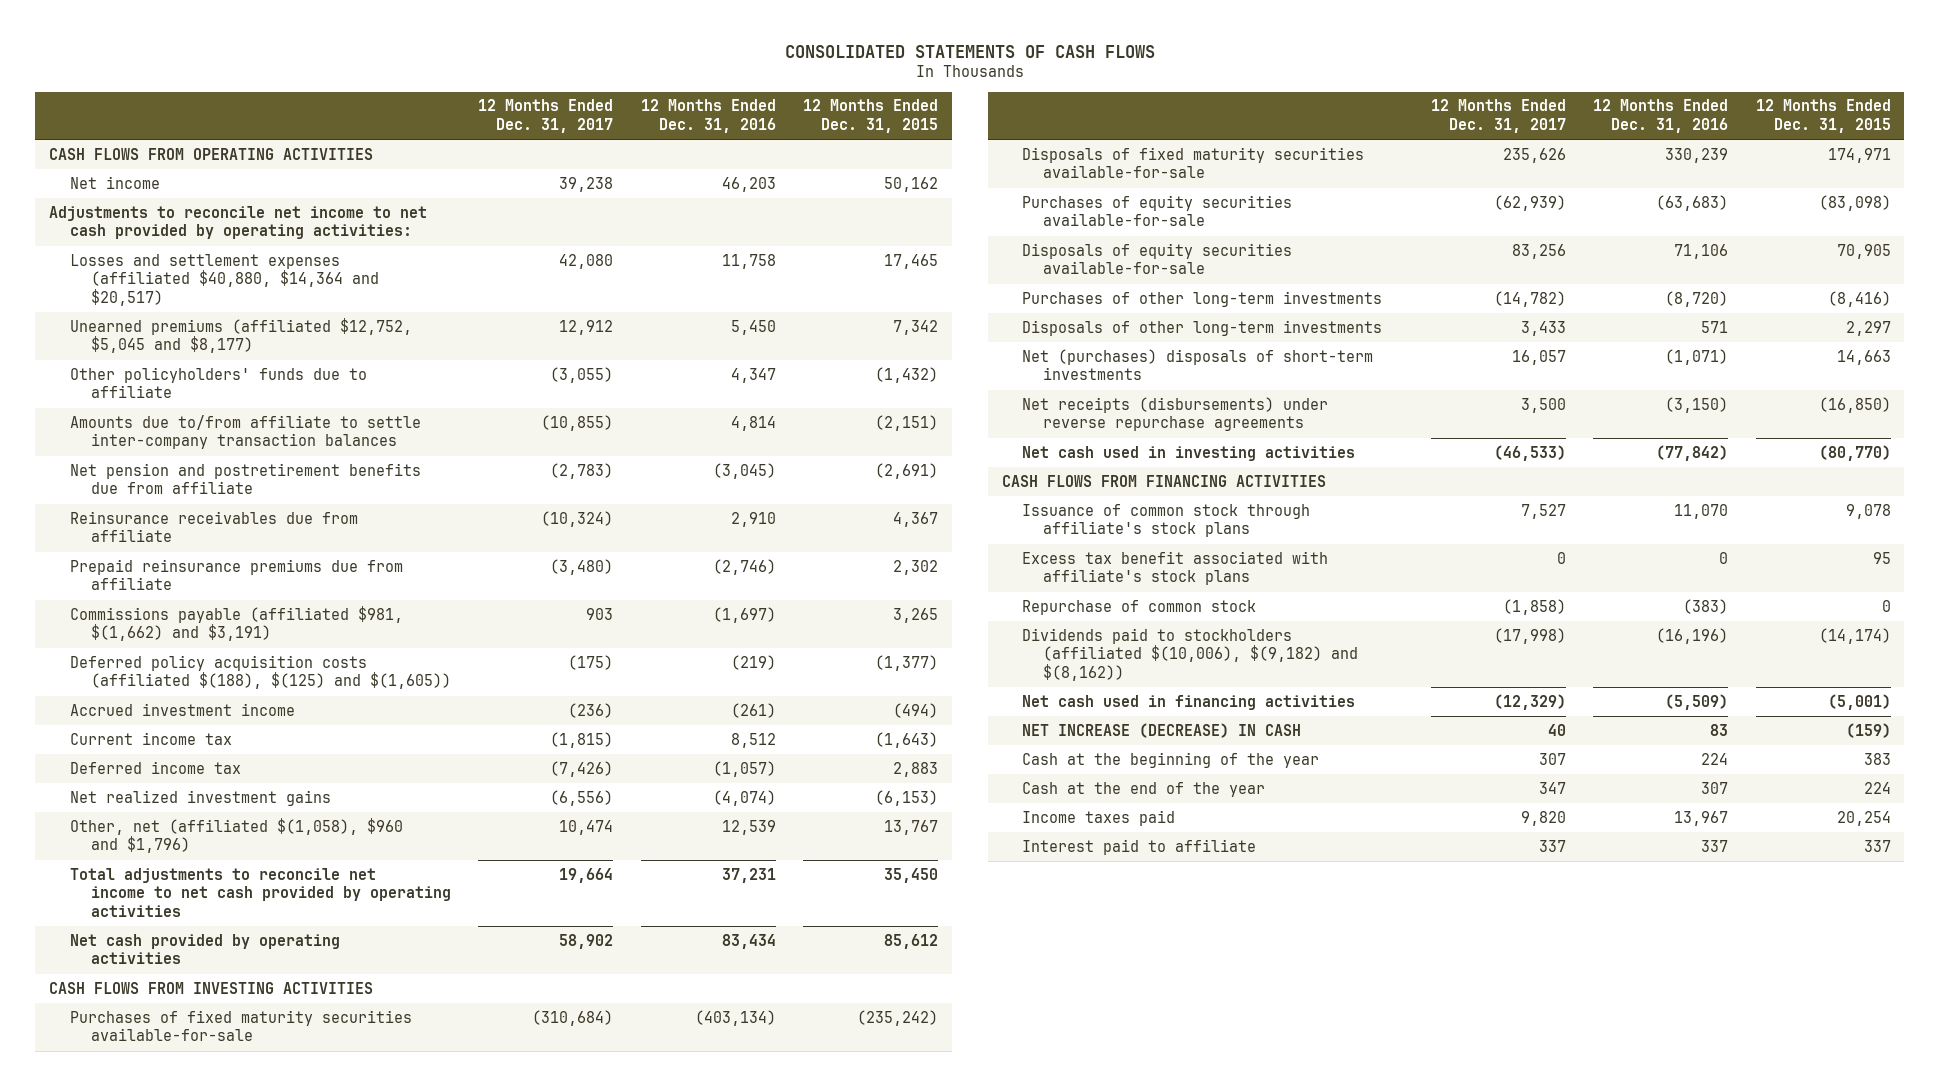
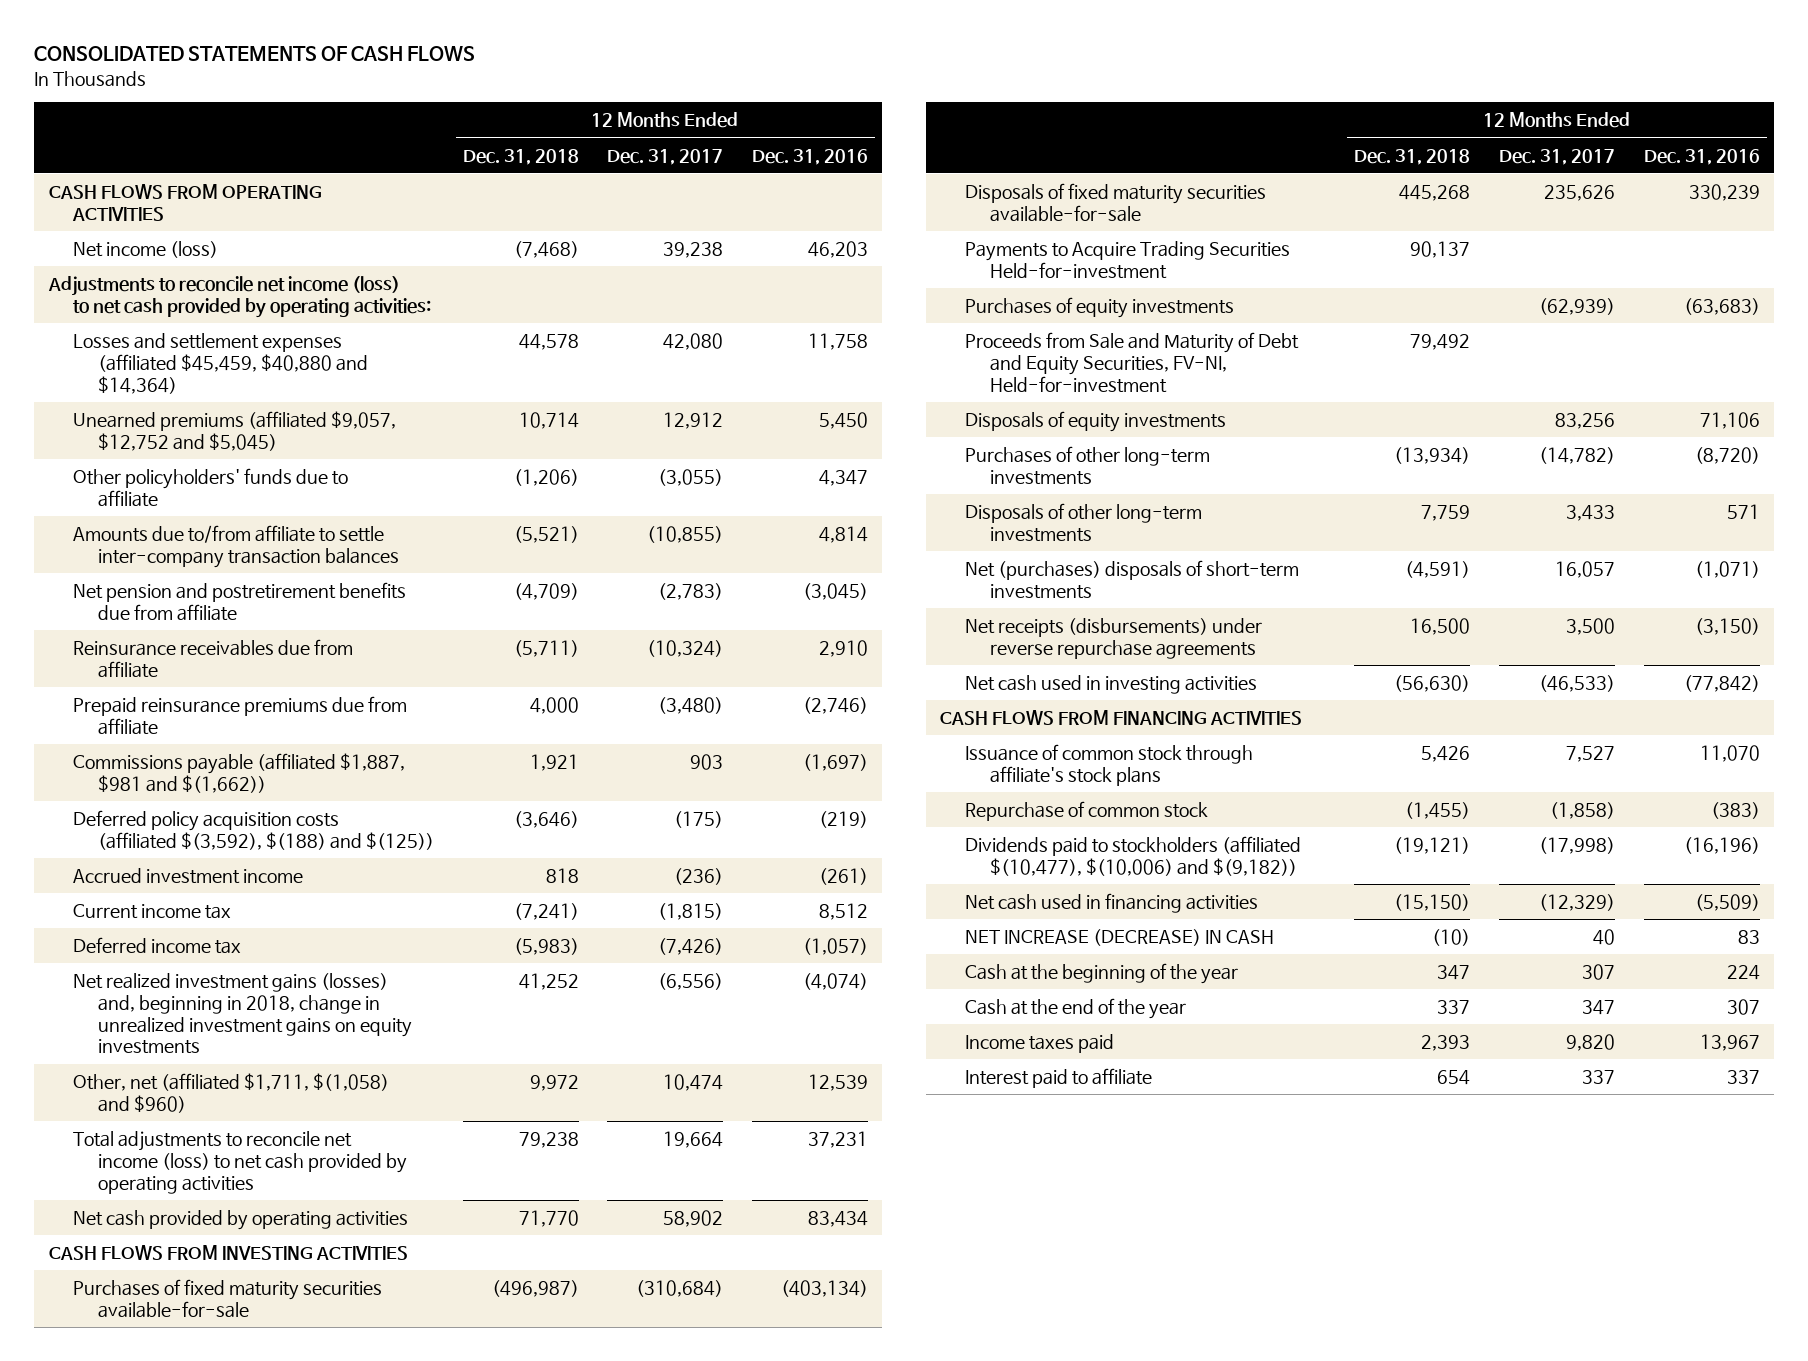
[802,99,938,134] 12 Months Ended Dec. 31, 2015 -> none
none -> [462,148,579,165] Dec. 31, 2018
[69,175,160,189] Net income -> [73,240,219,258] Net income (loss)
[48,205,427,240] Adjustments to reconcile net income to net cash provided by operating activities: -> [47,275,432,318] Adjustments to reconcile net income (loss) to net cash provided by operating activities:
[69,253,379,306] Losses and settlement expenses (affiliated $40,880, $14,364 and $20,517) -> [73,332,369,394] Losses and settlement expenses (affiliated $45,459, $40,880 and $14,364)
[69,317,412,354] Unearned premiums (affiliated $12,752, $5,045 and $8,177) -> [73,410,397,451] Unearned premiums (affiliated $9,057, $12,752 and $5,045)
[69,605,403,642] Commissions payable (affiliated $981, $(1,662) and $3,191) -> [73,752,406,793] Commissions payable (affiliated $1,887, $981 and $(1,662))
[69,654,451,690] Deferred policy acquisition costs (affiliated $(188), $(125) and $(1,605)) -> [73,809,435,850] Deferred policy acquisition costs (affiliated $(3,592), $(188) and $(125))
[69,789,331,806] Net realized investment gains -> [73,972,413,1055] Net realized investment gains (losses) and, beginning in 2018, change in unrealized investment gains on equity investments
[69,817,403,854] Other, net (affiliated $(1,058), $960 and $1,796) -> [73,1072,390,1113] Other, net (affiliated $1,711, $(1,058) and $960)
[69,867,451,917] Total adjustments to reconcile net income to net cash provided by operating activities -> [73,1130,408,1194] Total adjustments to reconcile net income (loss) to net cash provided by operating activities
none -> [965,240,1291,279] Payments to Acquire Trading Securities Held-for-investment
[1022,194,1293,227] Purchases of equity securities available-for-sale -> [965,296,1235,318] Purchases of equity investments
none -> [965,331,1300,393] Proceeds from Sale and Maturity of Debt and Equity Securities, FV-NI, Held-for-investment
[1022,242,1293,275] Disposals of equity securities available-for-sale -> [965,410,1227,432] Disposals of equity investments
[1022,550,1329,586] Excess tax benefit associated with affiliate's stock plans -> none
[1022,627,1359,681] Dividends paid to stockholders (affiliated $(10,006), $(9,182) and $(8,162)) -> [965,835,1302,876] Dividends paid to stockholders (affiliated $(10,477), $(10,006) and $(9,182))

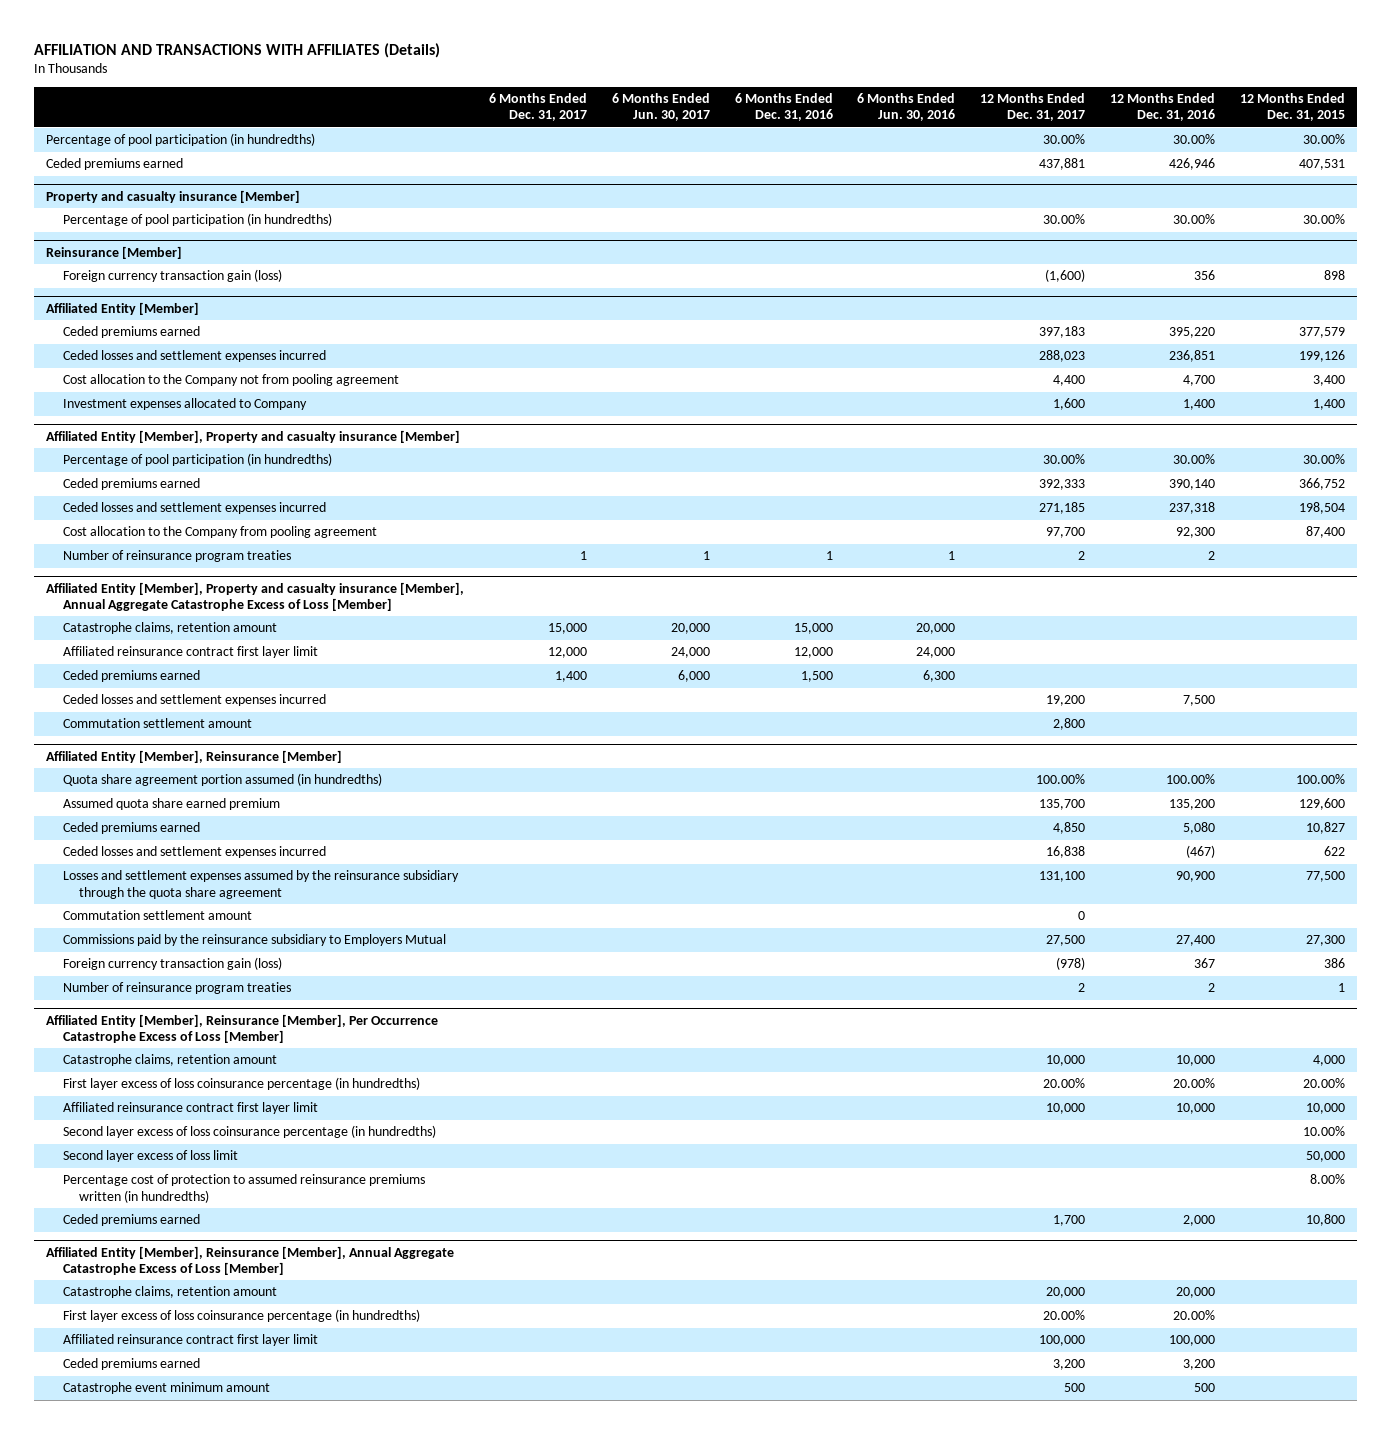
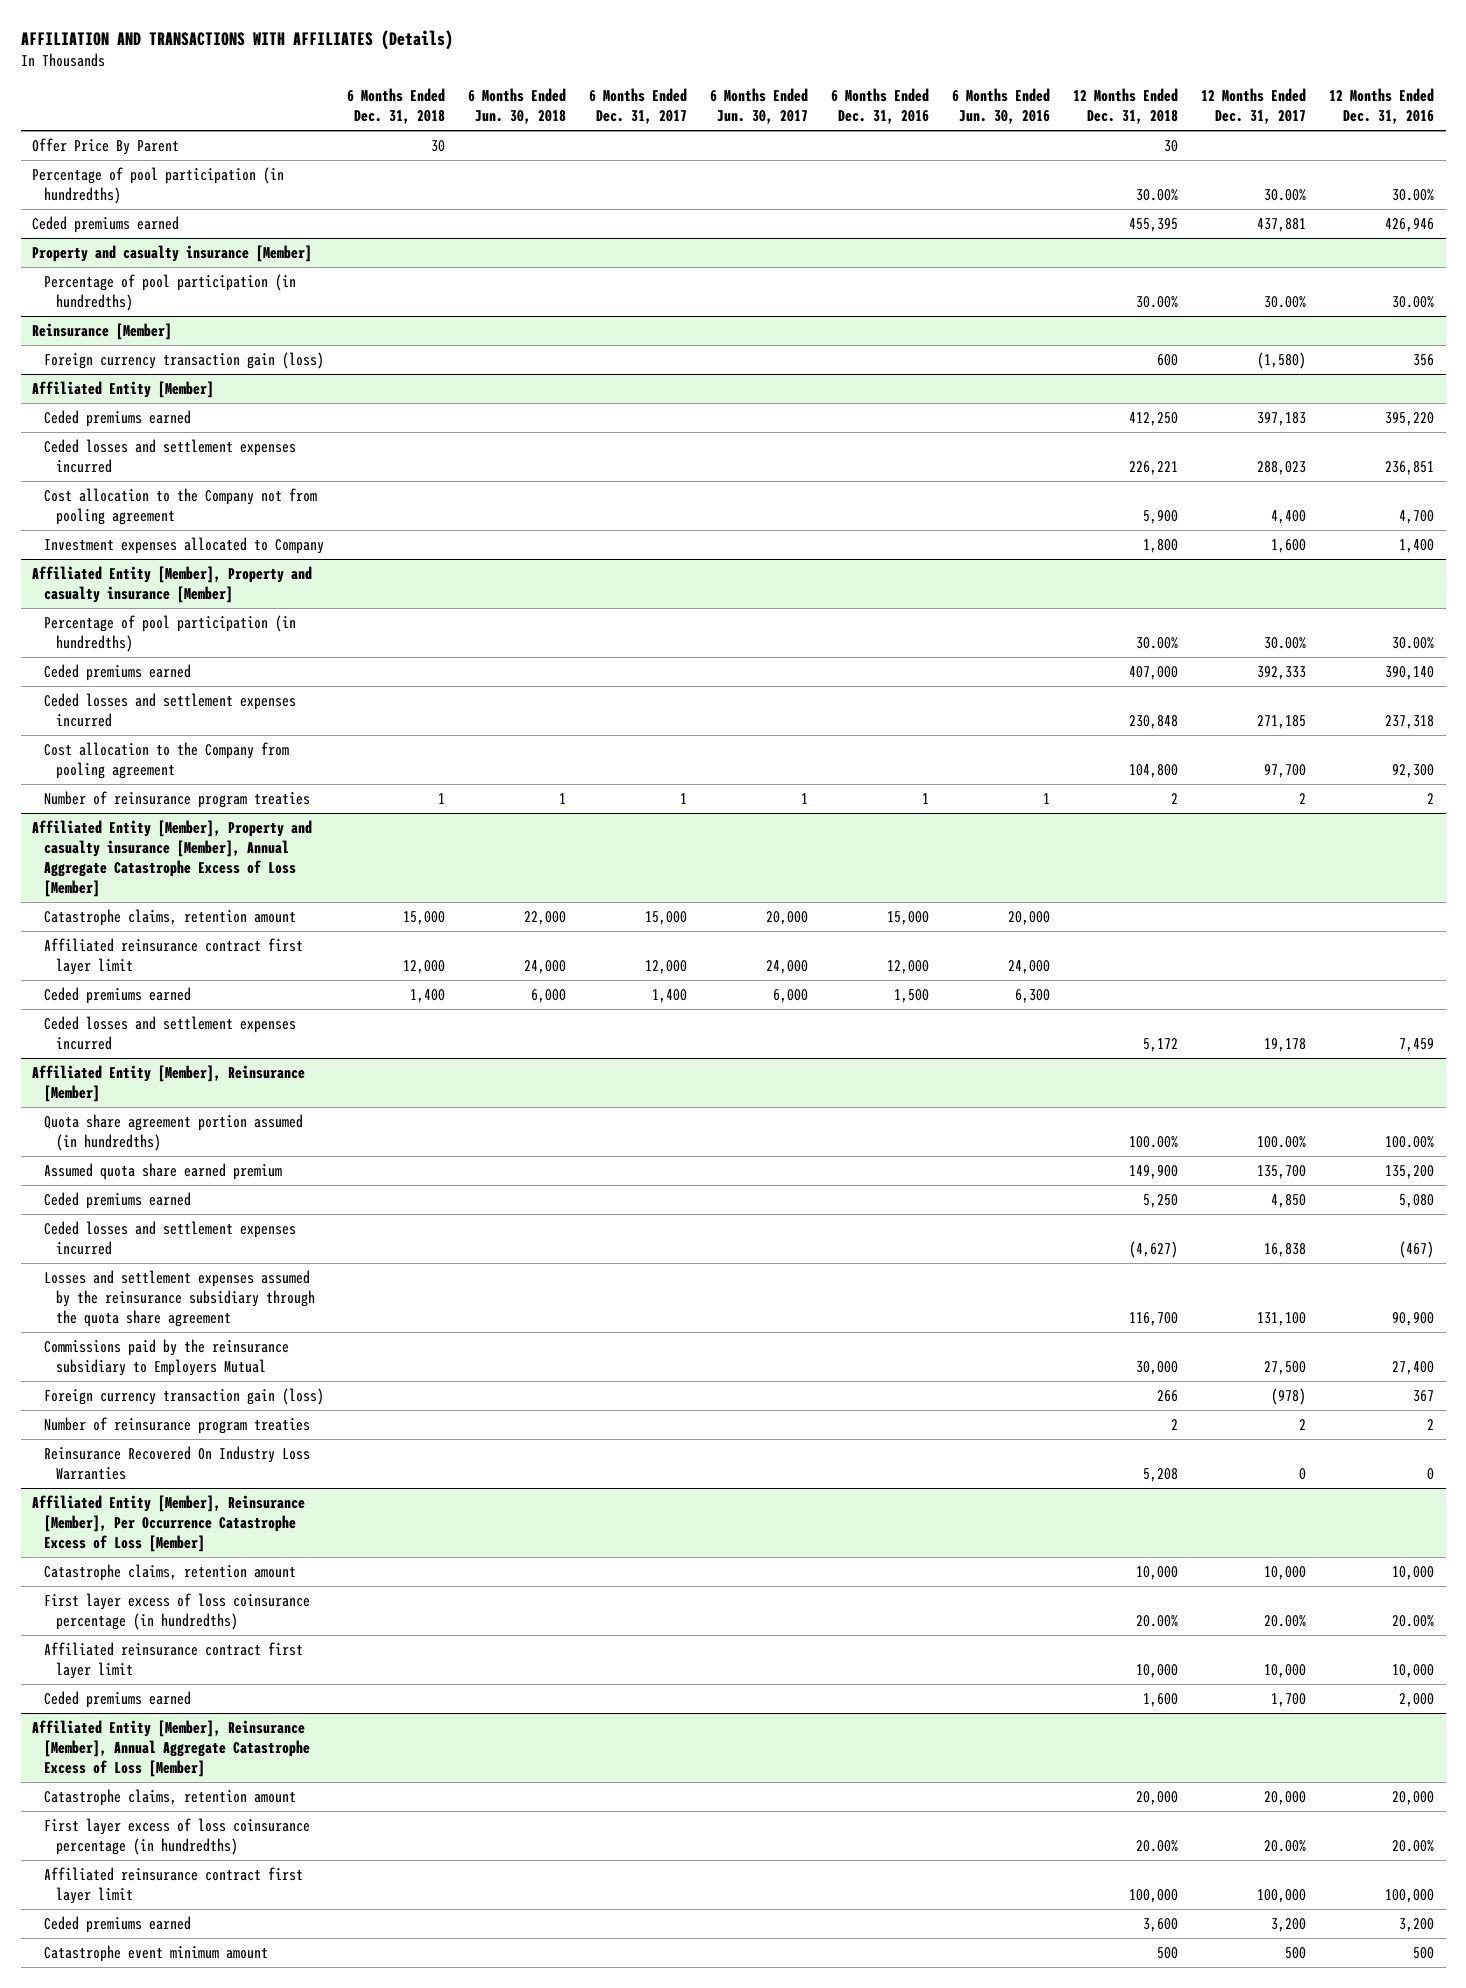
[1239,92,1345,122] 12 Months Ended Dec. 31, 2015 -> none
none -> [347,88,446,125] 6 Months Ended Dec. 31, 2018
none -> [468,88,567,125] 6 Months Ended Jun. 30, 2018
none -> [1073,88,1179,125] 12 Months Ended Dec. 31, 2018
none -> [32,138,180,156] Offer Price By Parent
[1045,269,1086,283] (1,600) -> [1257,352,1307,370] (1,580)
[62,718,252,729] Commutation settlement amount -> none
[1046,695,1086,707] 19,200 -> [1264,1037,1307,1052] 19,178
[1182,695,1215,707] 7,500 -> [1399,1037,1435,1052] 7,459
[62,910,252,921] Commutation settlement amount -> none
none -> [44,1446,311,1480] Reinsurance Recovered On Industry Loss Warranties
[62,1125,436,1139] Second layer excess of loss coinsurance percentage (in hundredths) -> none
[62,1150,238,1163] Second layer excess of loss limit -> none
[62,1174,425,1203] Percentage cost of protection to assumed reinsurance premiums written (in hundredths) -> none

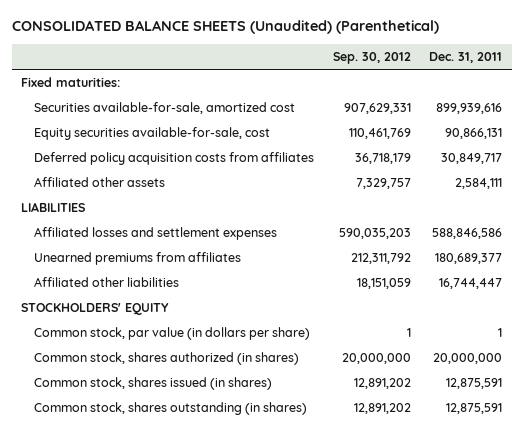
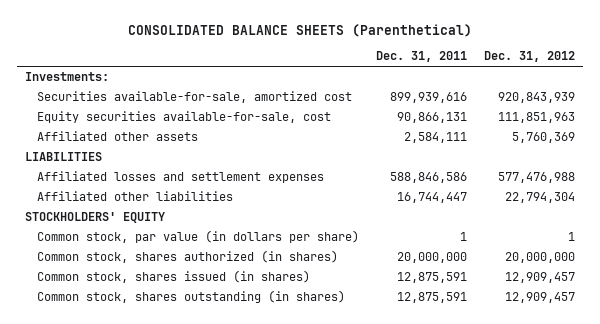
[11,20,439,35] CONSOLIDATED BALANCE SHEETS (Unaudited) (Parenthetical) -> [128,23,473,37] CONSOLIDATED BALANCE SHEETS (Parenthetical)
[332,52,411,65] Sep. 30, 2012 -> none
none -> [483,51,575,63] Dec. 31, 2012
[20,76,120,87] Fixed maturities: -> none
none -> [25,72,110,82] Investments:
[34,151,315,165] Deferred policy acquisition costs from affiliates -> none
[34,251,242,265] Unearned premiums from affiliates -> none

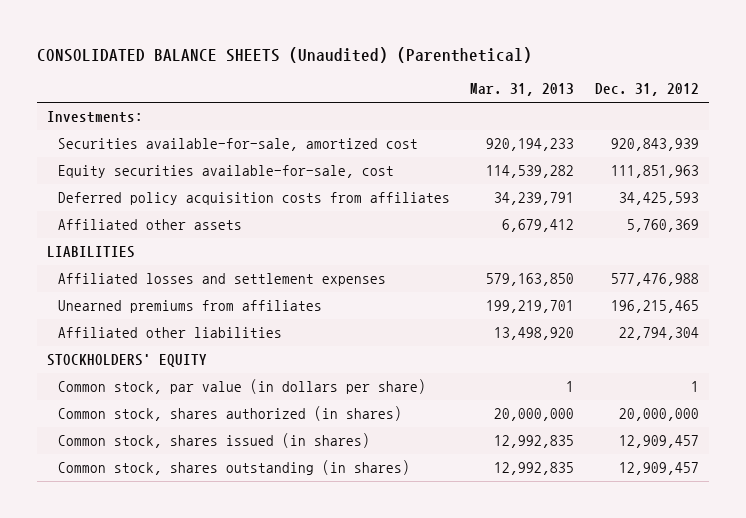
[128,23,473,37] CONSOLIDATED BALANCE SHEETS (Parenthetical) -> [37,47,533,64] CONSOLIDATED BALANCE SHEETS (Unaudited) (Parenthetical)
[375,51,467,63] Dec. 31, 2011 -> none
none -> [470,83,575,97] Mar. 31, 2013
none -> [57,192,450,206] Deferred policy acquisition costs from affiliates
none -> [57,300,322,314] Unearned premiums from affiliates

